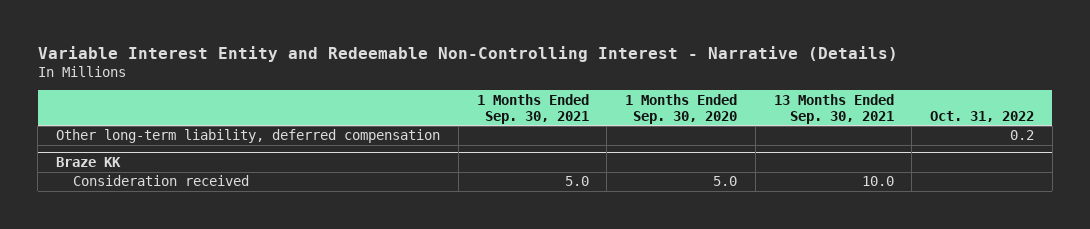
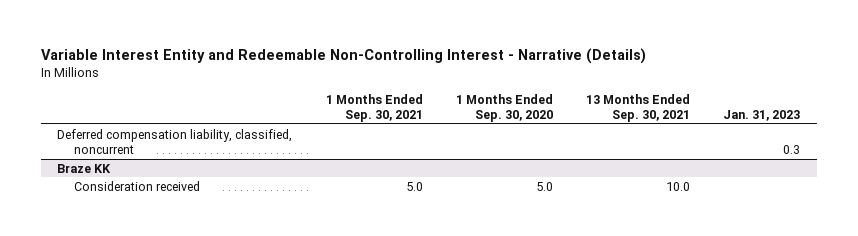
[930,110,1035,122] Oct. 31, 2022 -> none
none -> [723,109,801,121] Jan. 31, 2023
[56,129,441,144] Other long-term liability, deferred compensation -> [57,128,293,155] Deferred compensation liability, classified, noncurrent

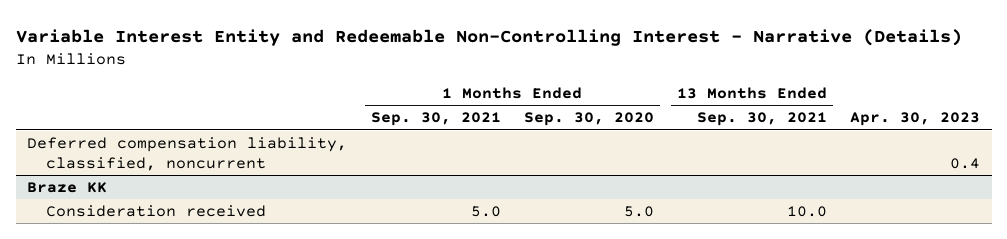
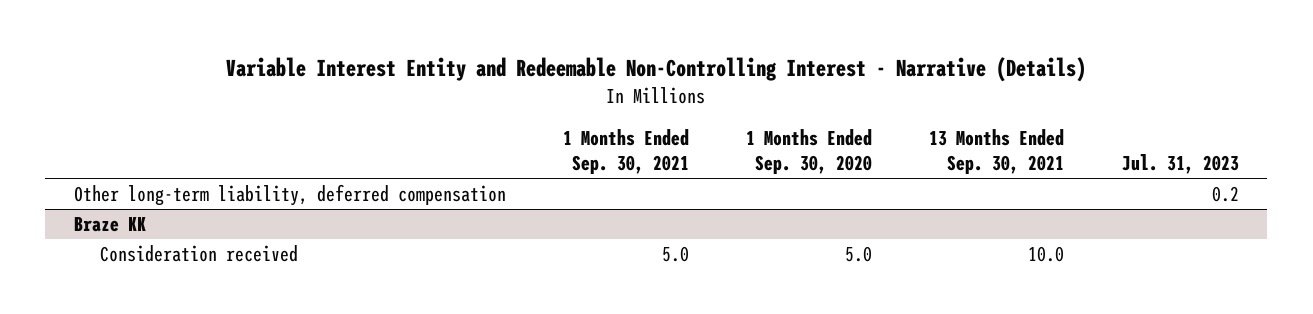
[850,112,981,127] Apr. 30, 2023 -> none
none -> [1121,154,1239,175] Jul. 31, 2023
[27,137,348,171] Deferred compensation liability, classified, noncurrent -> [73,184,506,207] Other long-term liability, deferred compensation

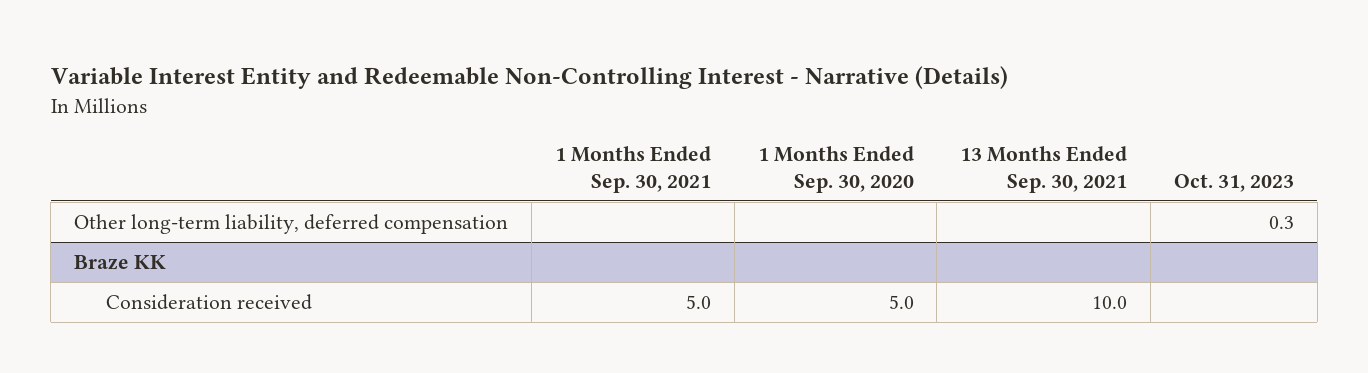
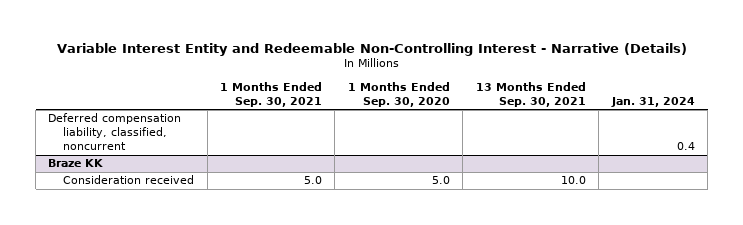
[1174,173,1295,192] Oct. 31, 2023 -> none
none -> [610,96,695,107] Jan. 31, 2024
[74,213,509,234] Other long-term liability, deferred compensation -> [48,113,182,151] Deferred compensation liability, classified, noncurrent

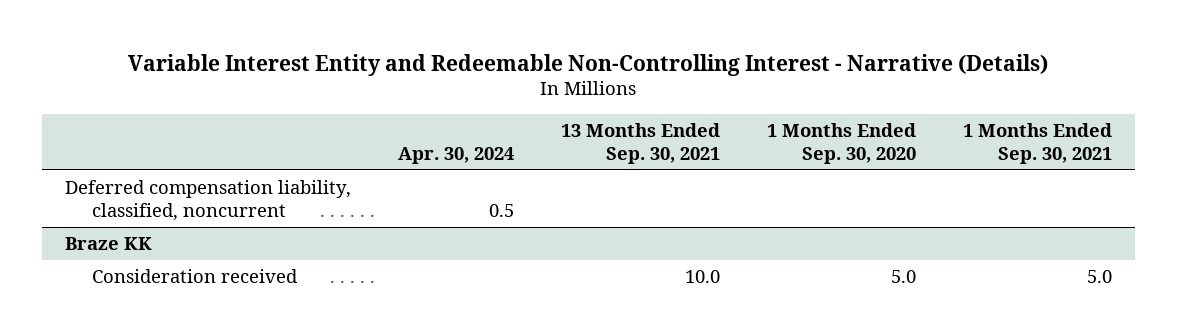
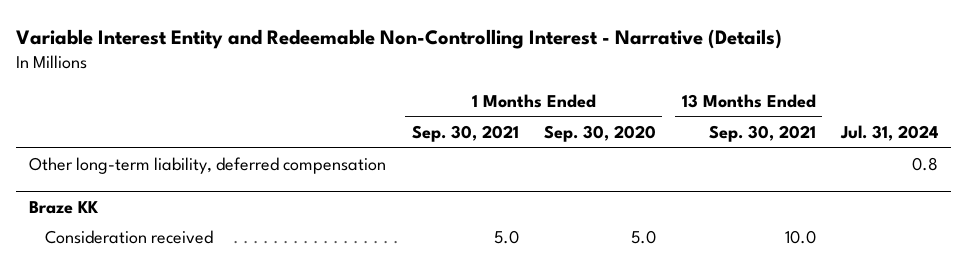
[398,146,515,164] Apr. 30, 2024 -> none
none -> [840,125,939,142] Jul. 31, 2024
[65,180,352,221] Deferred compensation liability, classified, noncurrent -> [29,157,387,175] Other long-term liability, deferred compensation

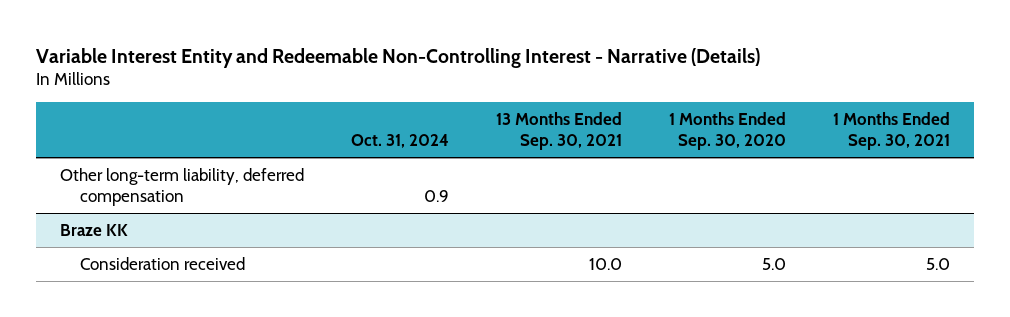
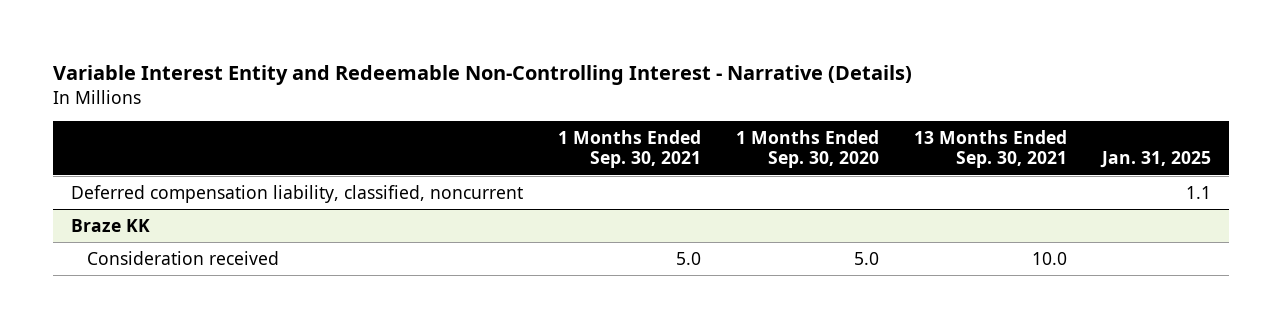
[350,134,449,149] Oct. 31, 2024 -> none
none -> [1100,151,1212,169] Jan. 31, 2025
[59,167,304,207] Other long-term liability, deferred compensation -> [70,184,523,203] Deferred compensation liability, classified, noncurrent

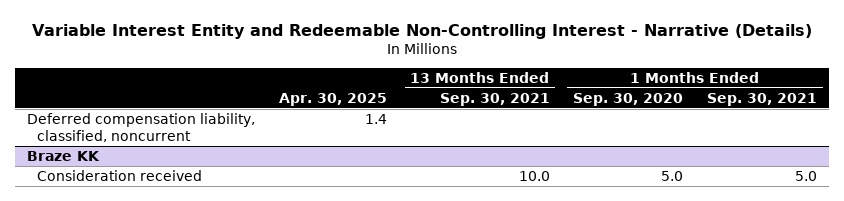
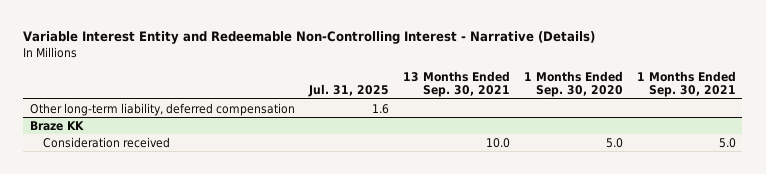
[278,92,387,106] Apr. 30, 2025 -> none
none -> [308,84,390,98] Jul. 31, 2025
[26,113,255,142] Deferred compensation liability, classified, noncurrent -> [30,102,296,116] Other long-term liability, deferred compensation

